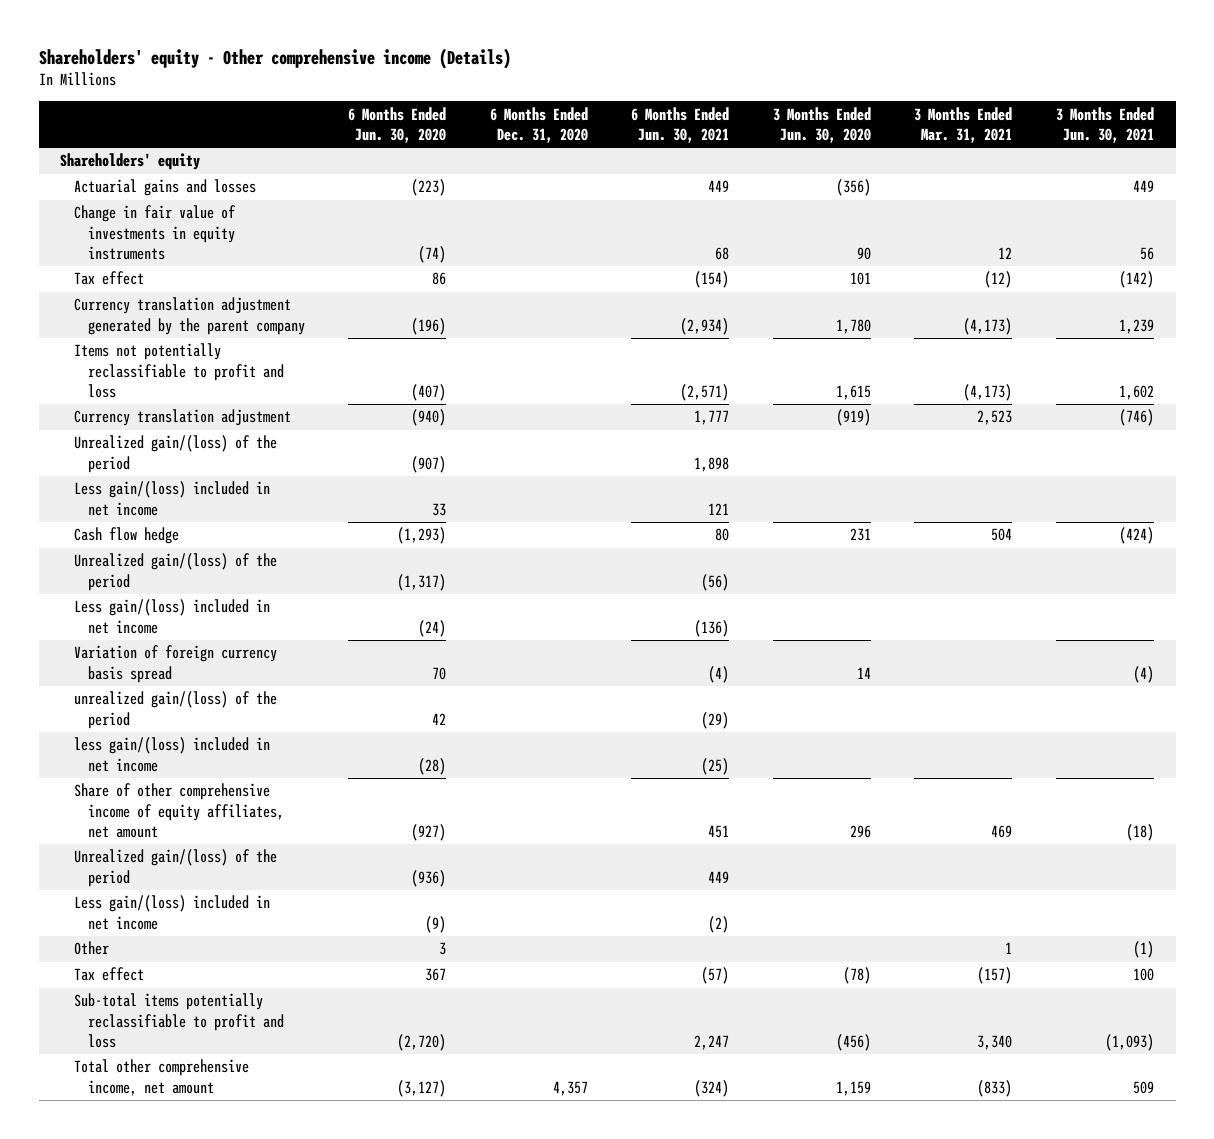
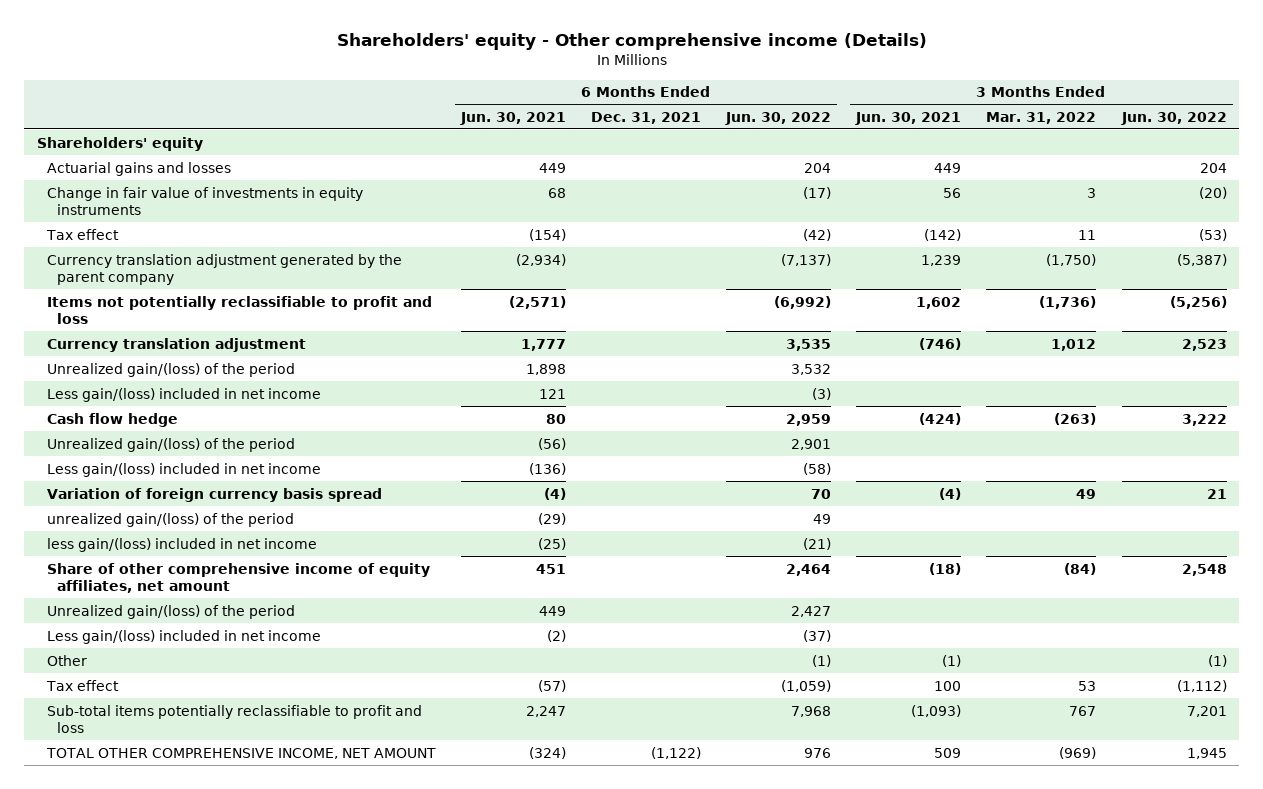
[348,106,447,144] 6 Months Ended Jun. 30, 2020 -> none
[489,106,588,144] 6 Months Ended Dec. 31, 2020 -> none
[772,106,871,144] 3 Months Ended Jun. 30, 2020 -> none
[914,106,1013,144] 3 Months Ended Mar. 31, 2021 -> none
none -> [591,111,702,124] Dec. 31, 2021
none -> [725,111,832,125] Jun. 30, 2022
none -> [986,111,1097,124] Mar. 31, 2022
none -> [1120,111,1227,125] Jun. 30, 2022
[74,1059,250,1096] Total other comprehensive income, net amount -> [45,747,436,759] TOTAL OTHER COMPREHENSIVE INCOME, NET AMOUNT

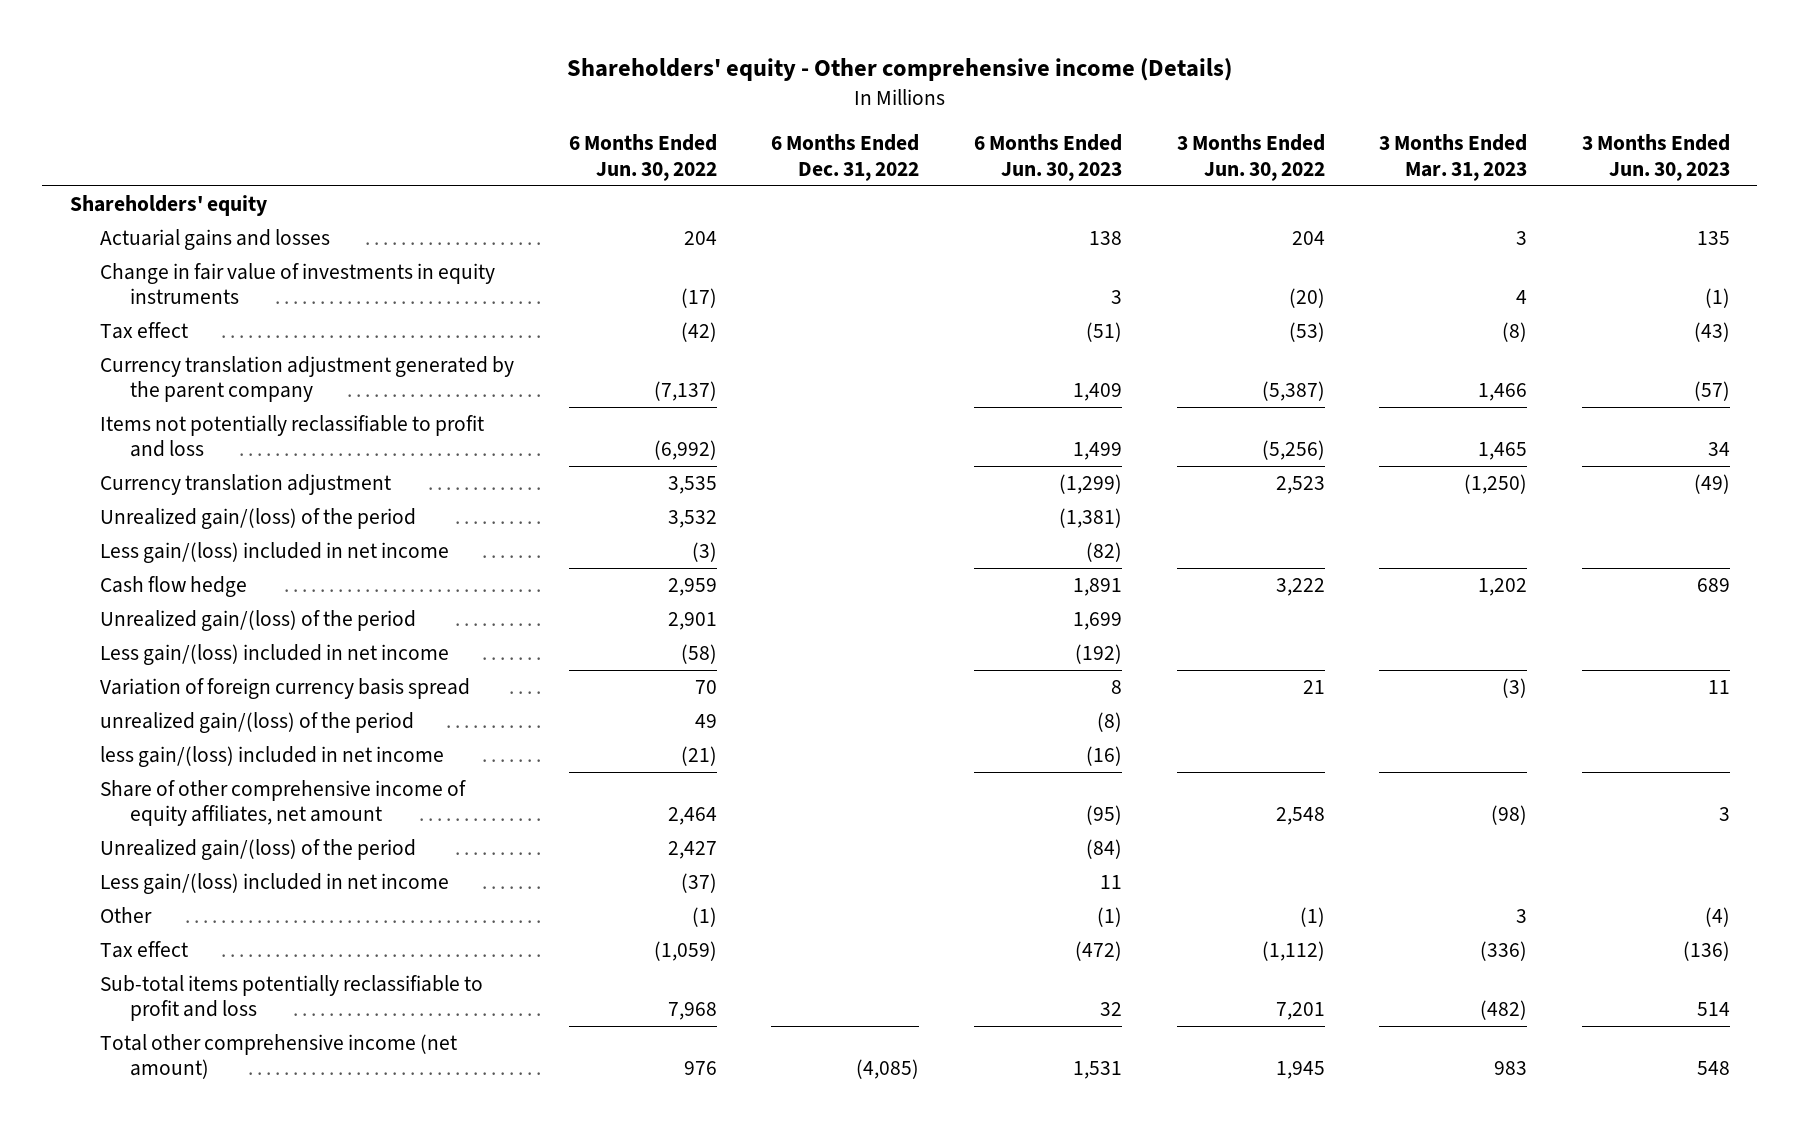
[459,111,566,125] Jun. 30, 2021 -> none
[591,111,702,124] Dec. 31, 2021 -> none
[855,111,962,125] Jun. 30, 2021 -> none
[986,111,1097,124] Mar. 31, 2022 -> none
none -> [771,134,920,181] 6 Months Ended Dec. 31, 2022
none -> [973,134,1122,181] 6 Months Ended Jun. 30, 2023
none -> [1379,134,1528,181] 3 Months Ended Mar. 31, 2023
none -> [1581,134,1730,181] 3 Months Ended Jun. 30, 2023
[45,747,436,759] TOTAL OTHER COMPREHENSIVE INCOME, NET AMOUNT -> [99,1034,457,1080] Total other comprehensive income (net amount)

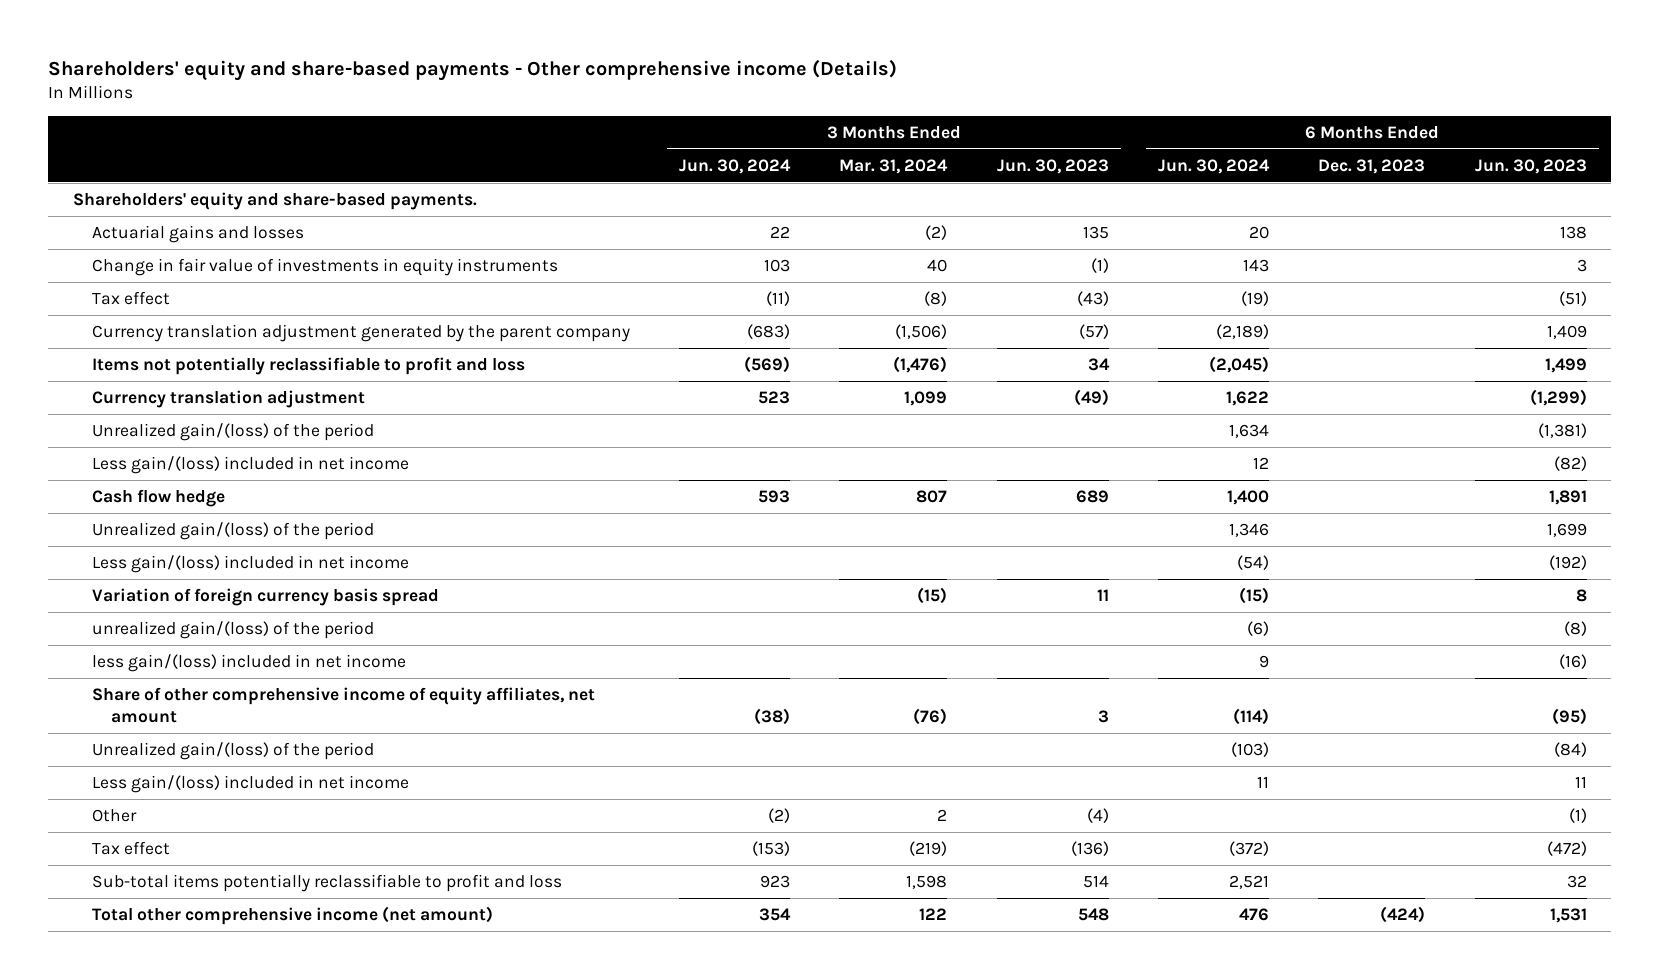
[566,57,1232,81] Shareholders' equity - Other comprehensive income (Details) -> [48,59,898,82] Shareholders' equity and share-based payments - Other comprehensive income (Details)
[568,134,717,181] 6 Months Ended Jun. 30, 2022 -> none
[771,134,920,181] 6 Months Ended Dec. 31, 2022 -> none
[1176,134,1325,181] 3 Months Ended Jun. 30, 2022 -> none
[1379,134,1528,181] 3 Months Ended Mar. 31, 2023 -> none
none -> [679,158,792,174] Jun. 30, 2024
none -> [839,158,949,174] Mar. 31, 2024
none -> [1158,158,1271,174] Jun. 30, 2024
none -> [1318,158,1426,174] Dec. 31, 2023
[69,195,267,217] Shareholders' equity -> [72,192,477,211] Shareholders' equity and share-based payments.

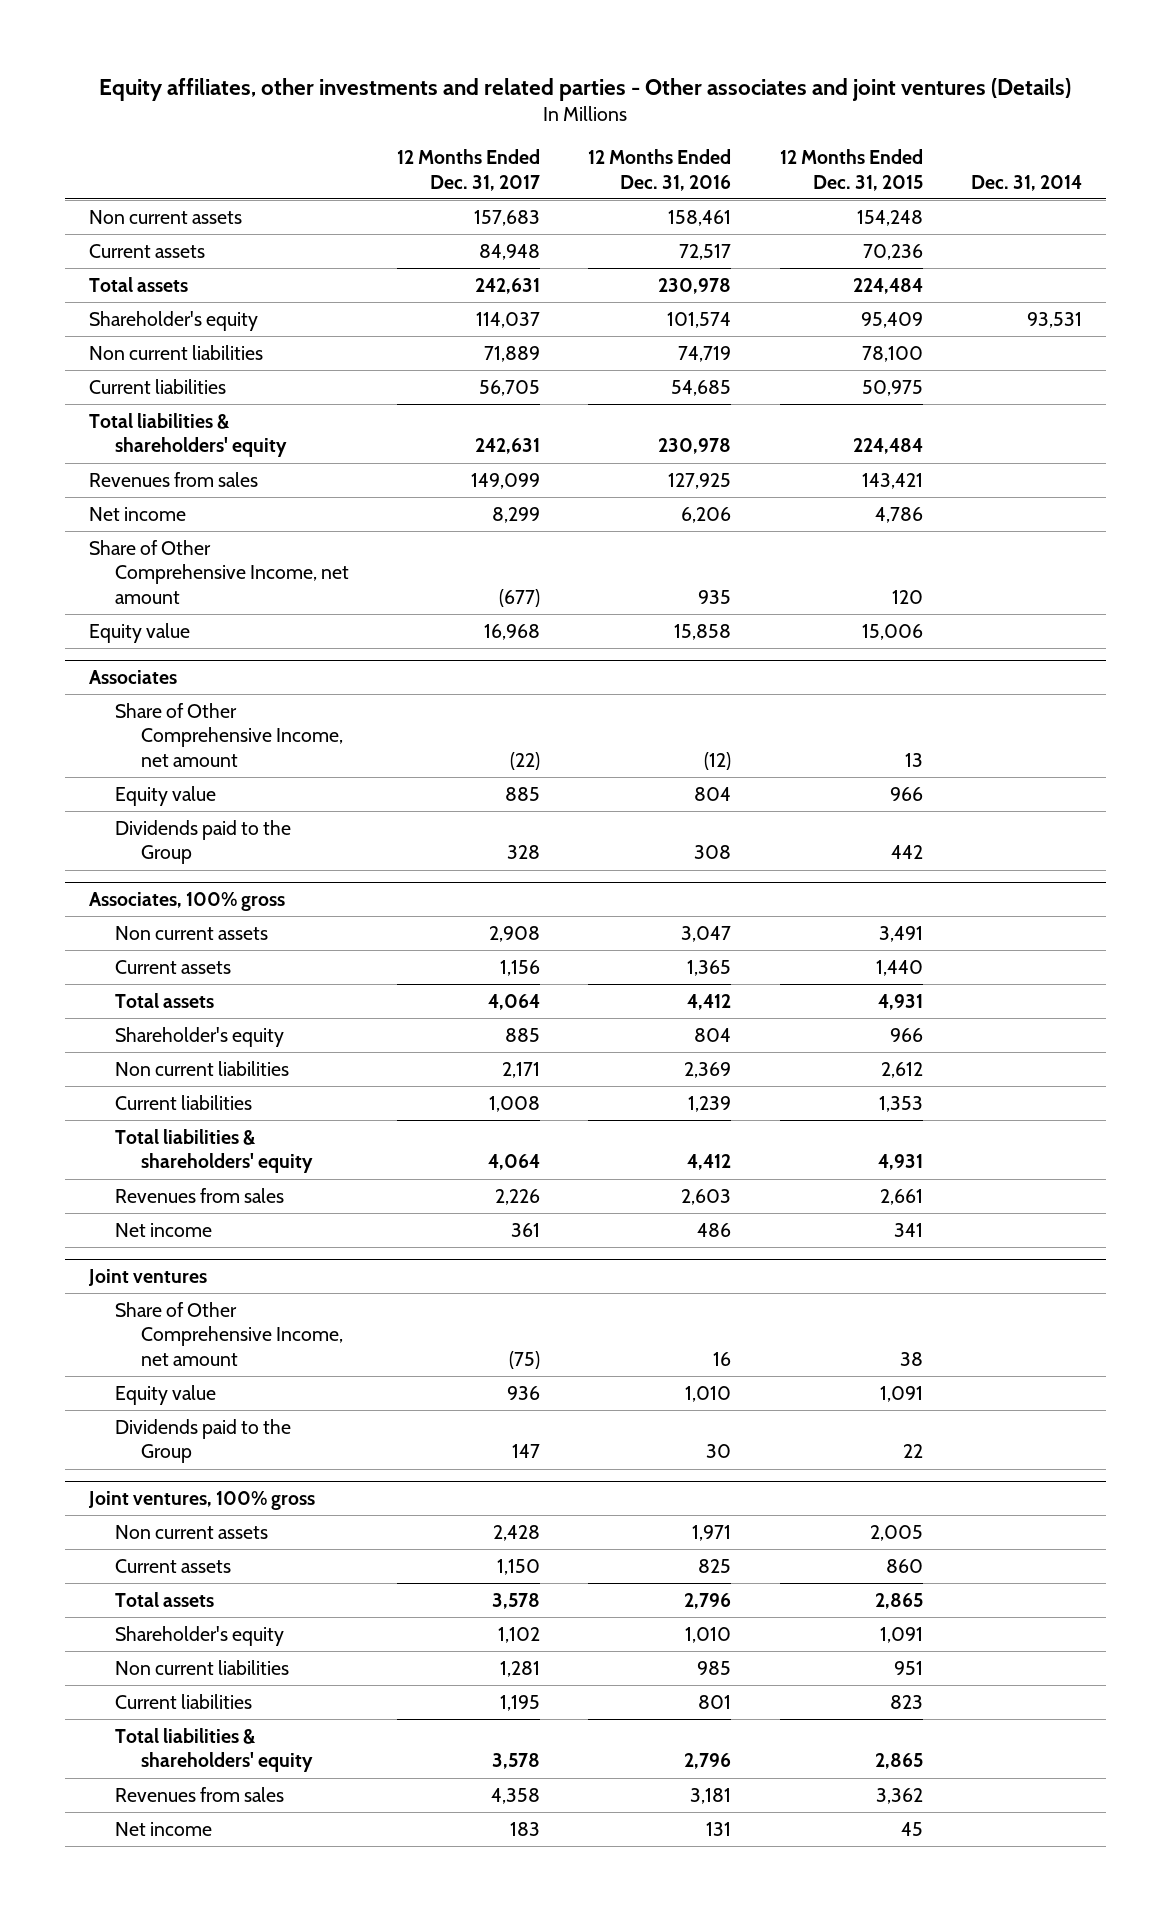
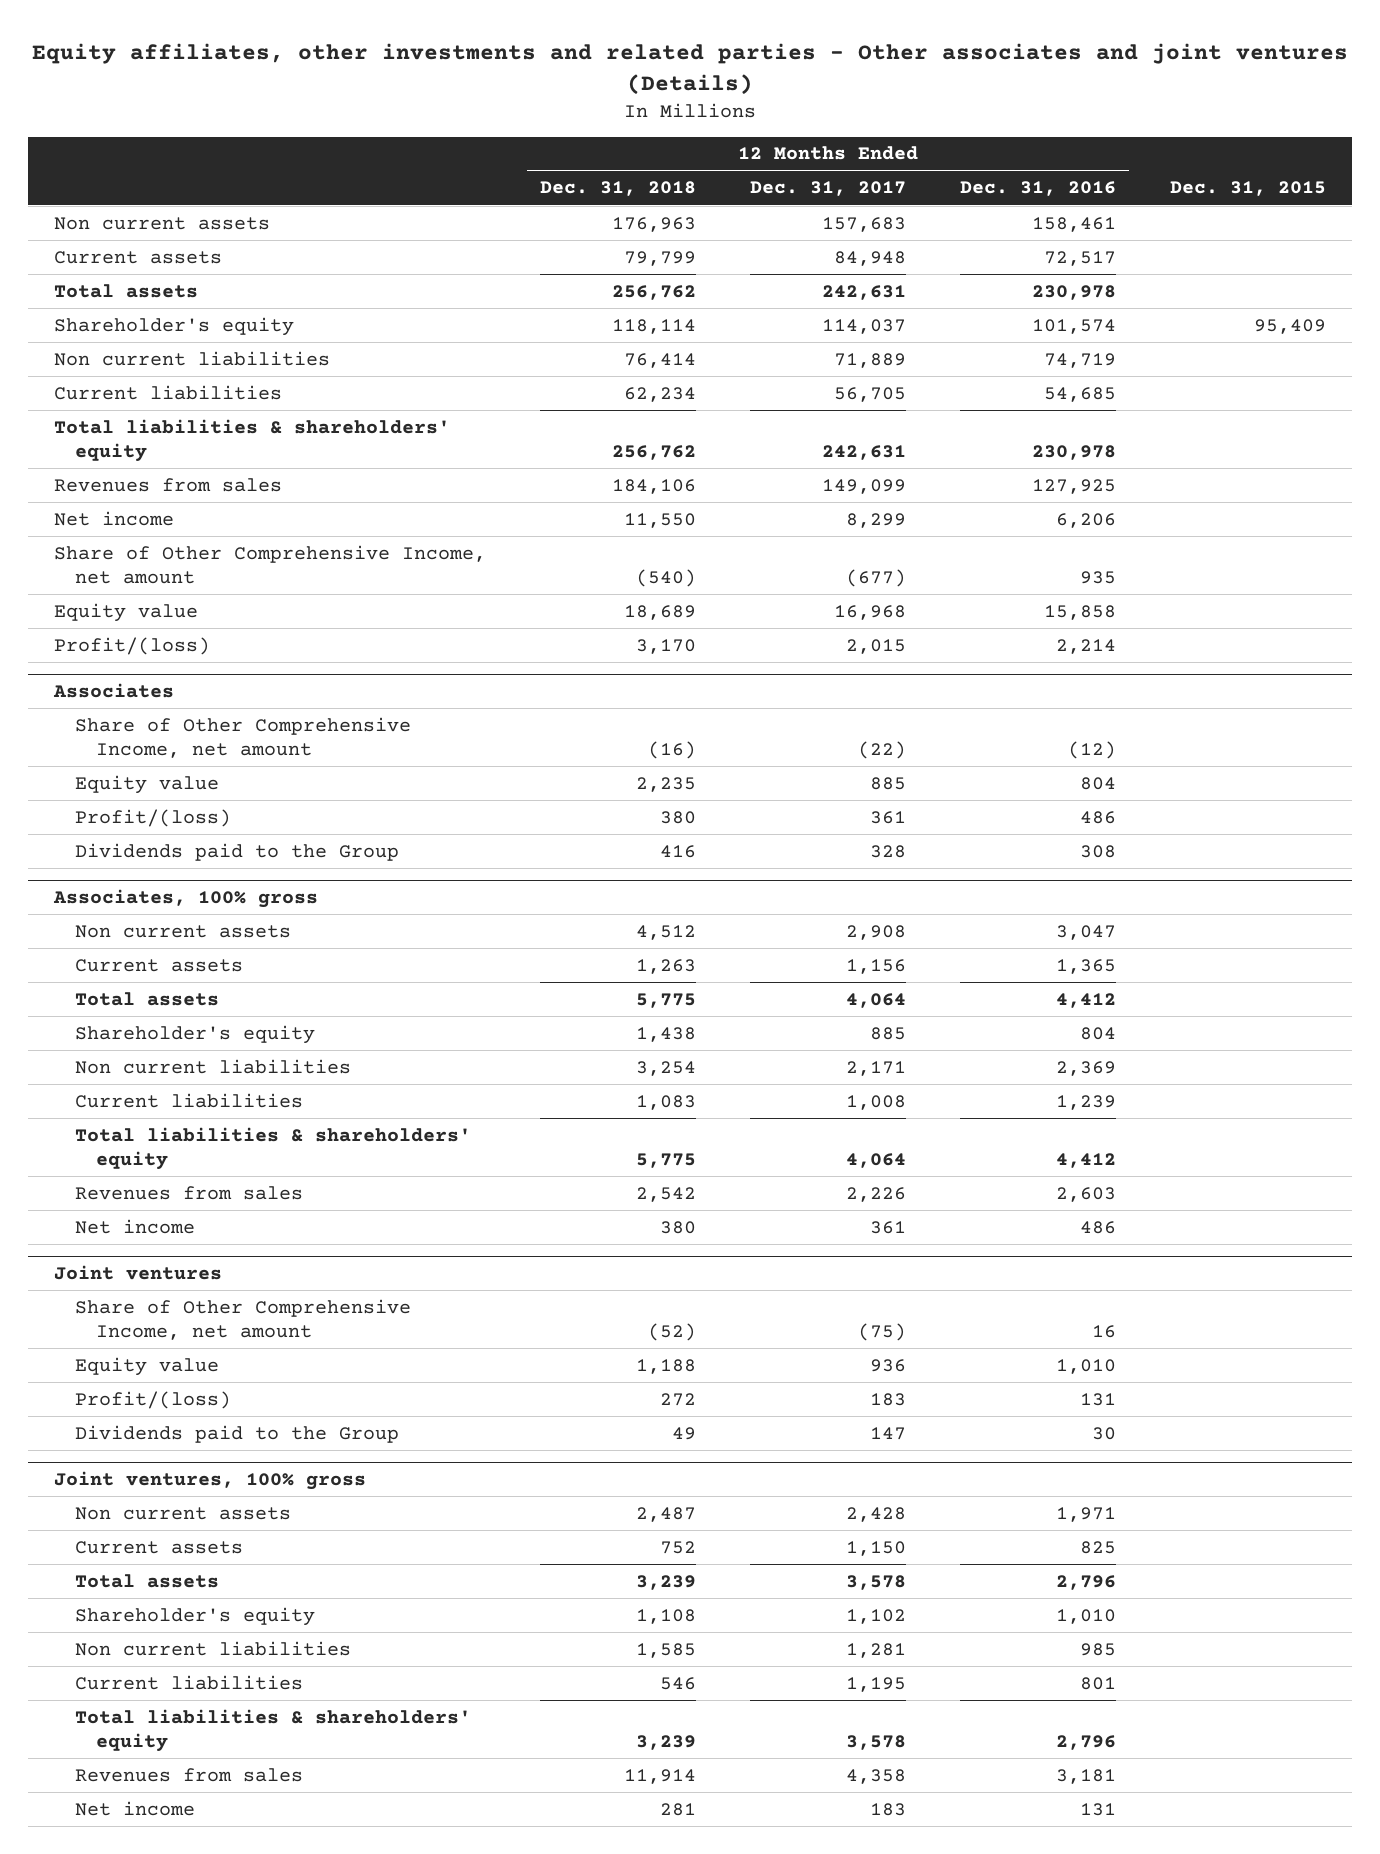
[779,149,923,191] 12 Months Ended Dec. 31, 2015 -> none
[971,174,1083,191] Dec. 31, 2014 -> none
none -> [540,181,697,197] Dec. 31, 2018
none -> [1169,181,1326,197] Dec. 31, 2015
none -> [54,636,211,655] Profit/(loss)
none -> [75,808,232,827] Profit/(loss)
none -> [75,1390,232,1409] Profit/(loss)

